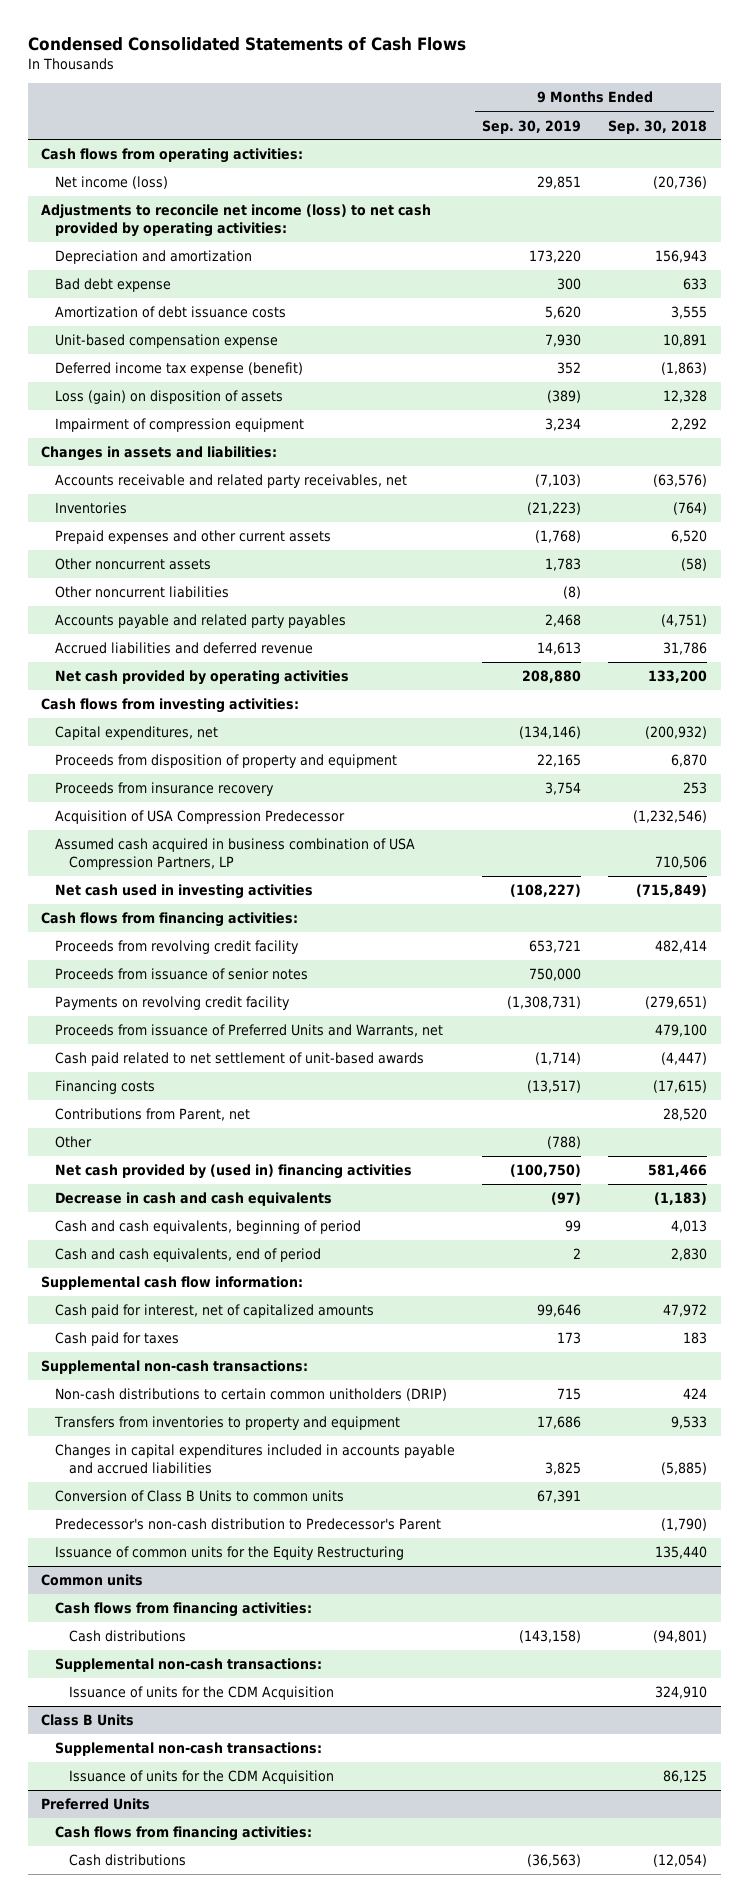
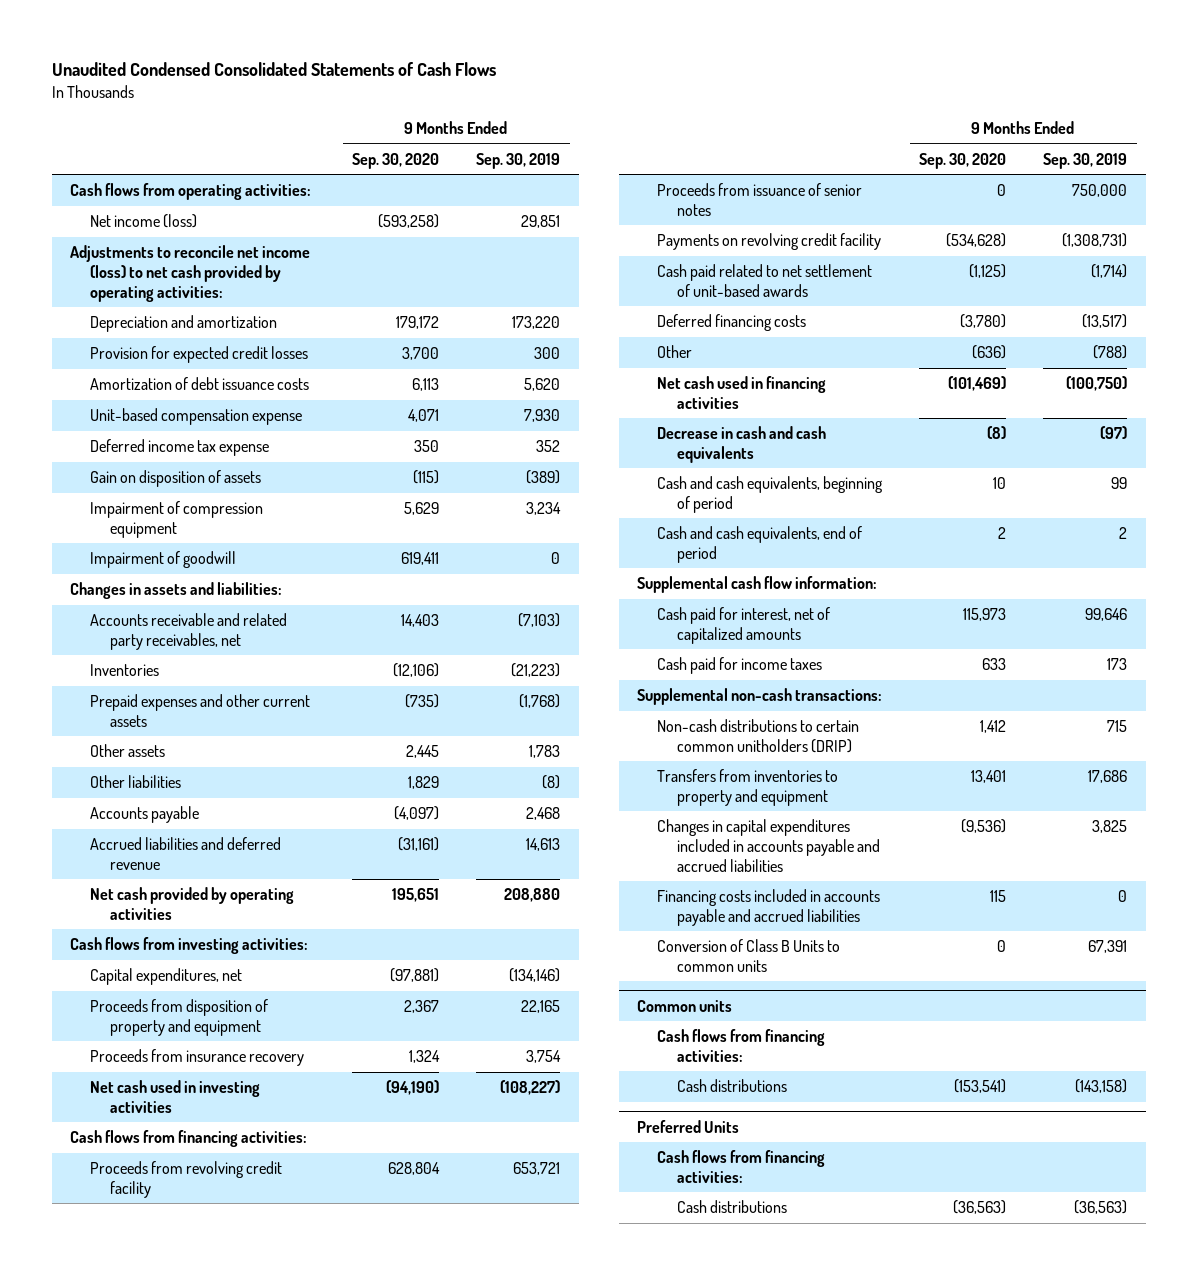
[27,36,466,51] Condensed Consolidated Statements of Cash Flows -> [51,62,496,77] Unaudited Condensed Consolidated Statements of Cash Flows
[608,119,708,134] Sep. 30, 2018 -> none
none -> [352,152,440,169] Sep. 30, 2020
[55,278,172,293] Bad debt expense -> none
none -> [90,346,309,364] Provision for expected credit losses
[55,362,304,377] Deferred income tax expense (benefit) -> [90,439,270,457] Deferred income tax expense
[55,390,284,405] Loss (gain) on disposition of assets -> [90,470,262,488] Gain on disposition of assets
none -> [90,551,237,569] Impairment of goodwill
[55,558,212,571] Other noncurrent assets -> [90,744,166,758] Other assets
[55,586,230,599] Other noncurrent liabilities -> [90,775,182,789] Other liabilities
[55,614,347,629] Accounts payable and related party payables -> [90,806,200,824] Accounts payable
[55,810,346,825] Acquisition of USA Compression Predecessor -> none
[55,838,416,870] Assumed cash acquired in business combination of USA Compression Partners, LP -> none
[55,1024,444,1038] Proceeds from issuance of Preferred Units and Warrants, net -> none
[55,1108,251,1122] Contributions from Parent, net -> none
[55,1080,156,1095] Financing costs -> [657,314,807,332] Deferred financing costs
[55,1164,413,1180] Net cash provided by (used in) financing activities -> [657,376,827,409] Net cash used in financing activities
[55,1332,180,1347] Cash paid for taxes -> [657,657,823,675] Cash paid for income taxes
none -> [657,889,881,926] Financing costs included in accounts payable and accrued liabilities
[55,1518,442,1531] Predecessor's non-cash distribution to Predecessor's Parent -> none
[55,1546,405,1561] Issuance of common units for the Equity Restructuring -> none
[55,1658,323,1673] Supplemental non-cash transactions: -> none
[69,1686,335,1701] Issuance of units for the CDM Acquisition -> none
[41,1714,135,1727] Class B Units -> none
[55,1742,323,1757] Supplemental non-cash transactions: -> none
[69,1770,335,1785] Issuance of units for the CDM Acquisition -> none

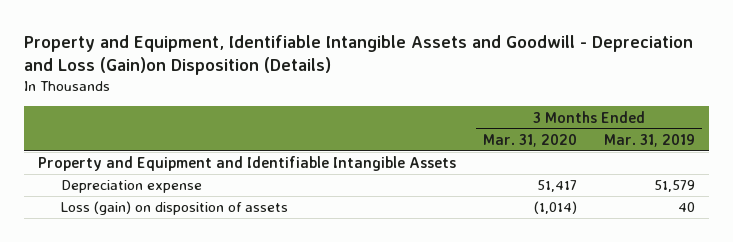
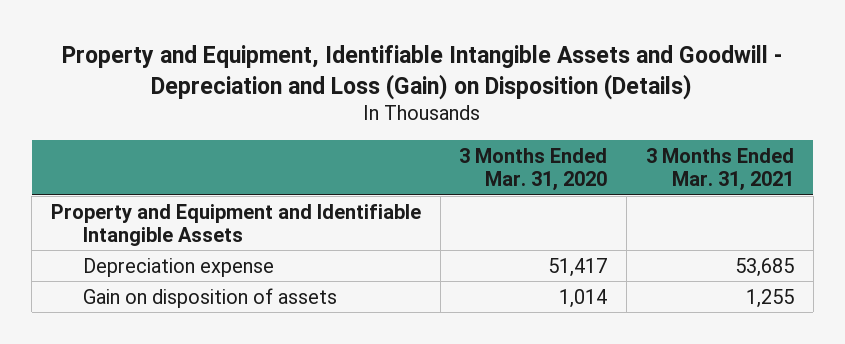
[24,34,694,75] Property and Equipment, Identifiable Intangible Assets and Goodwill - Depreciation and Loss (Gain)on Disposition (Details) -> [62,44,783,100] Property and Equipment, Identifiable Intangible Assets and Goodwill - Depreciation and Loss (Gain) on Disposition (Details)
[604,133,696,147] Mar. 31, 2019 -> none
none -> [645,147,794,191] 3 Months Ended Mar. 31, 2021
[60,201,288,216] Loss (gain) on disposition of assets -> [82,287,337,308] Gain on disposition of assets
[533,201,577,215] (1,014) -> [559,288,608,308] 1,014

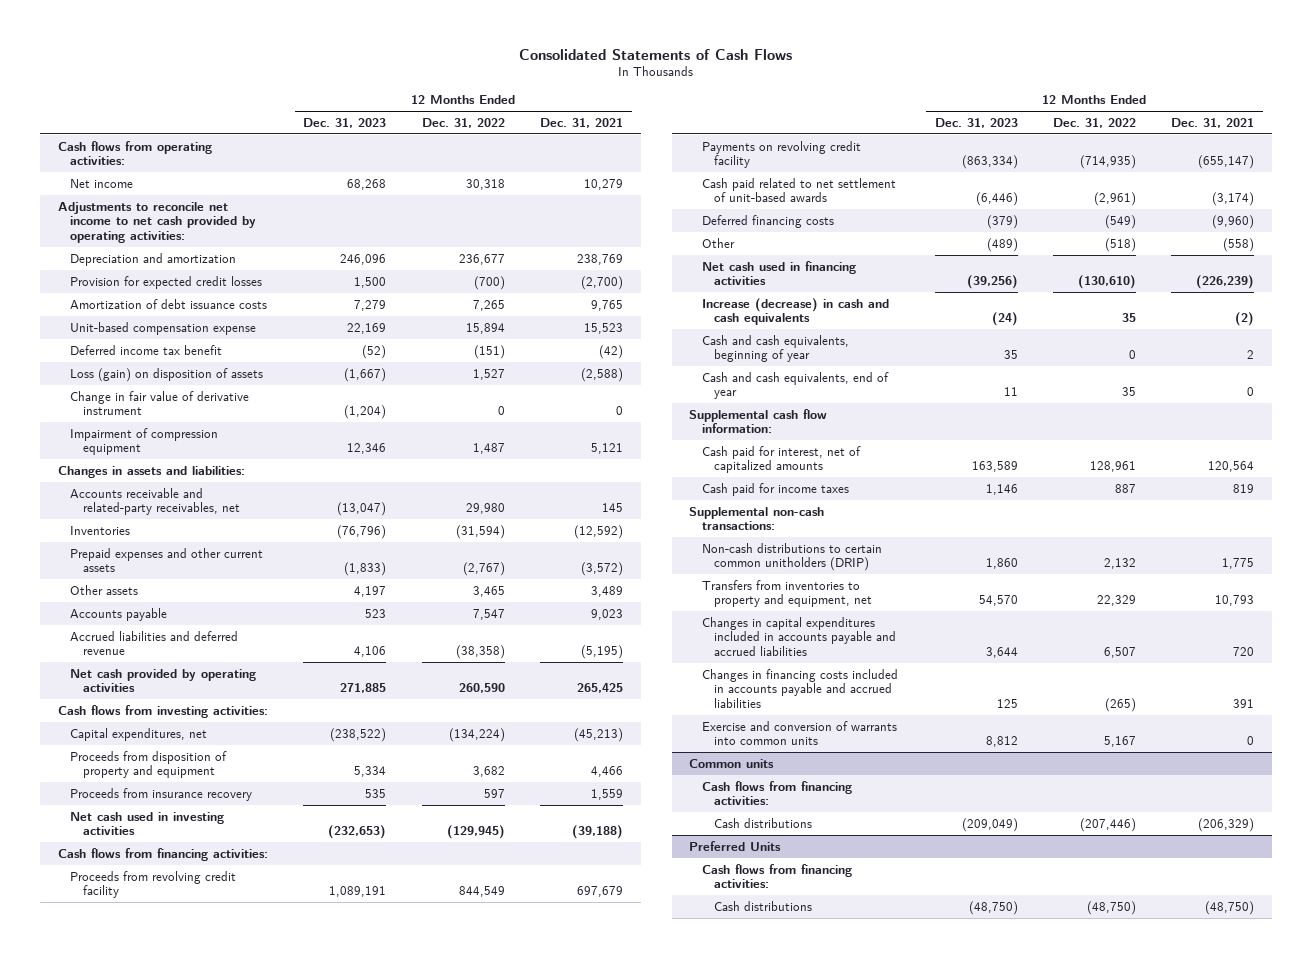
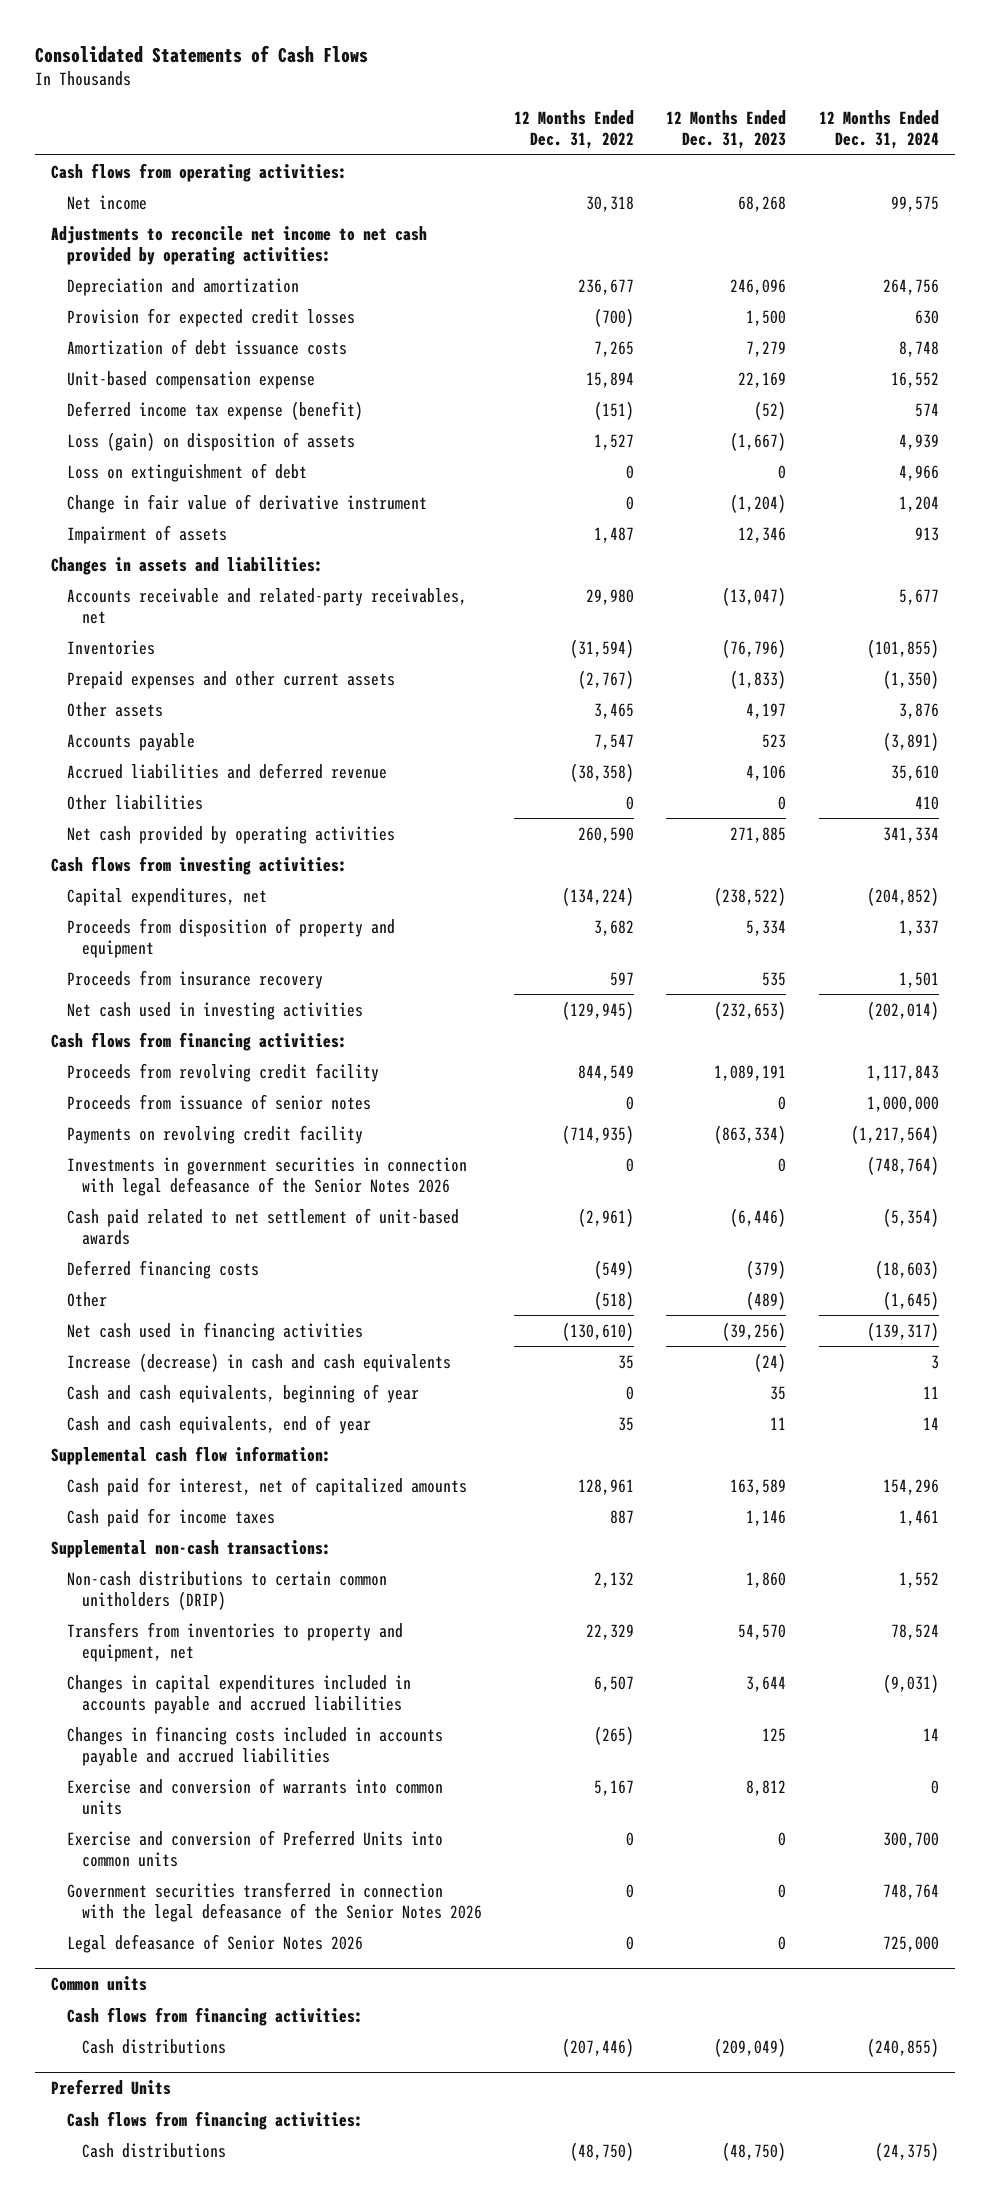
[539,118,623,129] Dec. 31, 2021 -> none
none -> [818,110,939,150] 12 Months Ended Dec. 31, 2024
[70,344,223,355] Deferred income tax benefit -> [66,400,363,420] Deferred income tax expense (benefit)
none -> [66,462,307,482] Loss on extinguishment of debt
[70,427,219,456] Impairment of compression equipment -> [66,524,227,544] Impairment of assets
none -> [66,794,203,810] Other liabilities
none -> [66,1093,371,1110] Proceeds from issuance of senior notes
none -> [66,1156,467,1196] Investments in government securities in connection with legal defeasance of the Senior Notes 2026
none -> [66,1829,443,1867] Exercise and conversion of Preferred Units into common units
none -> [66,1881,482,1922] Government securities transferred in connection with the legal defeasance of the Senior Notes 2026
none -> [66,1933,363,1953] Legal defeasance of Senior Notes 2026

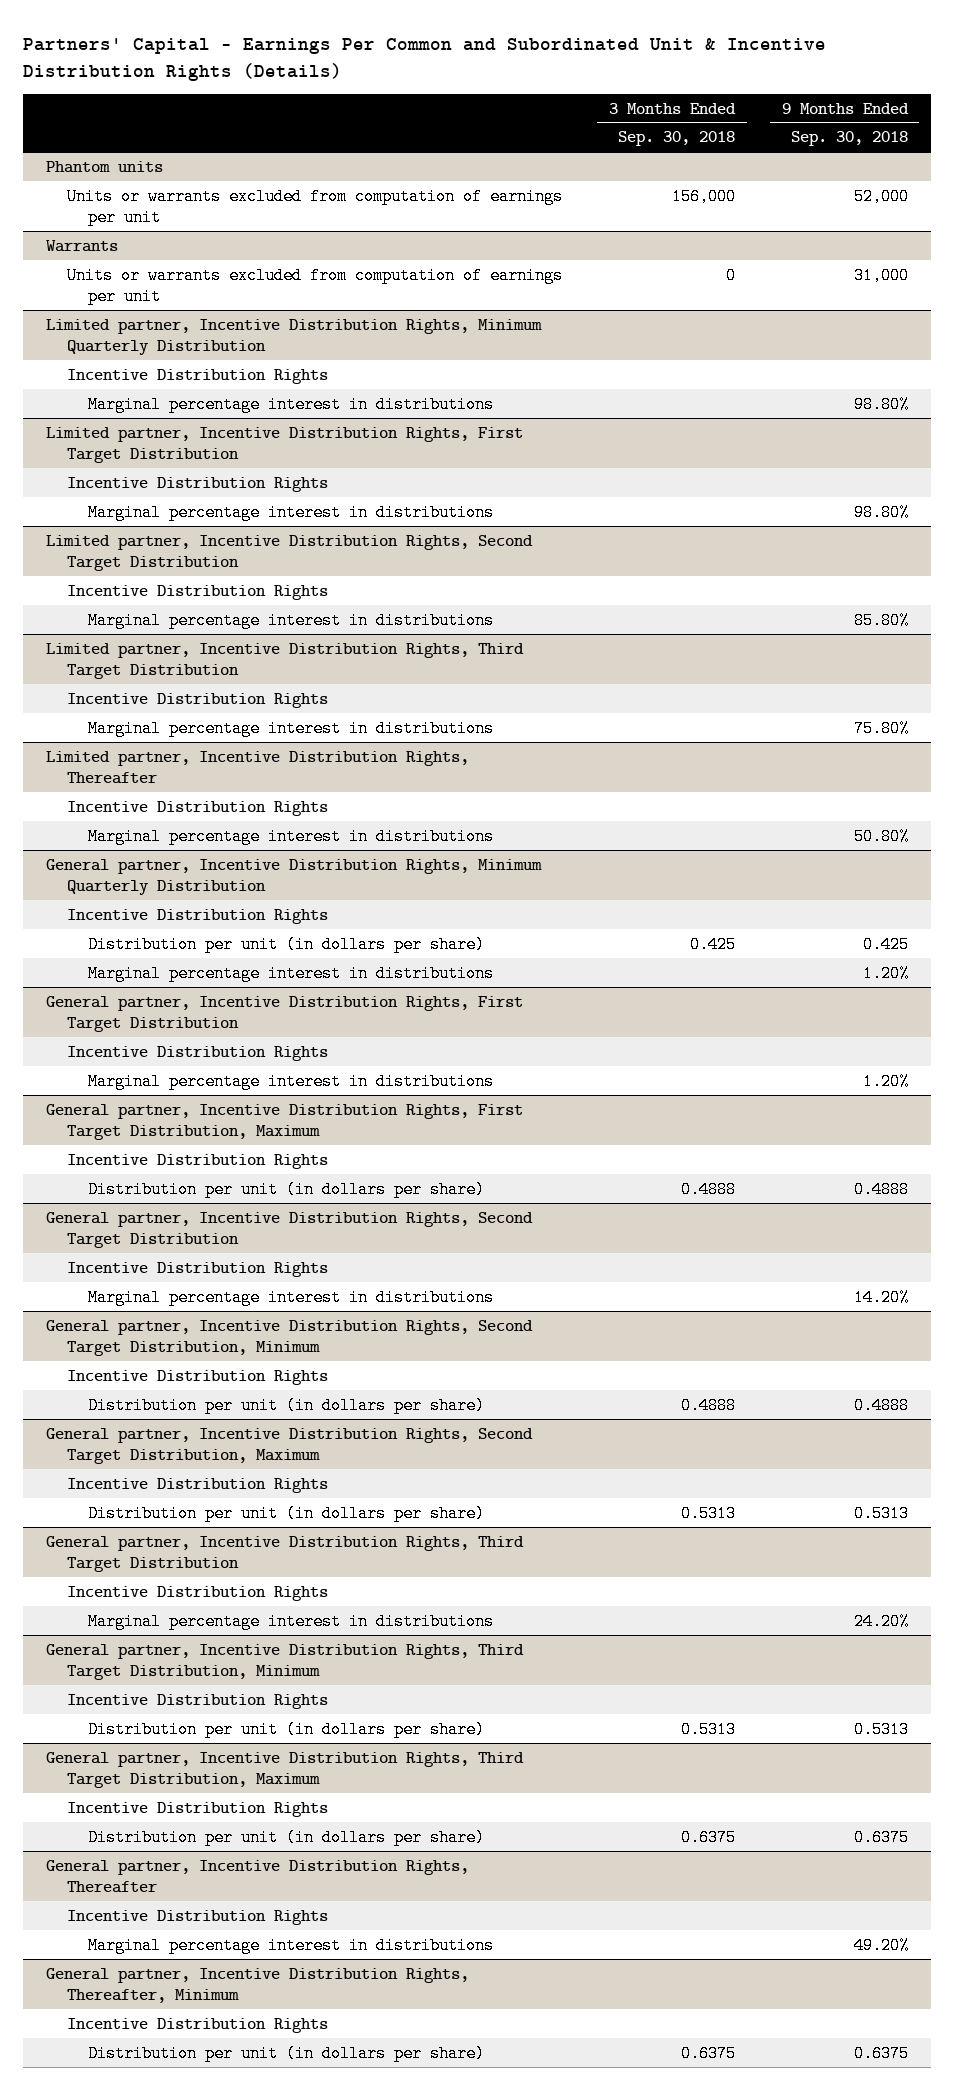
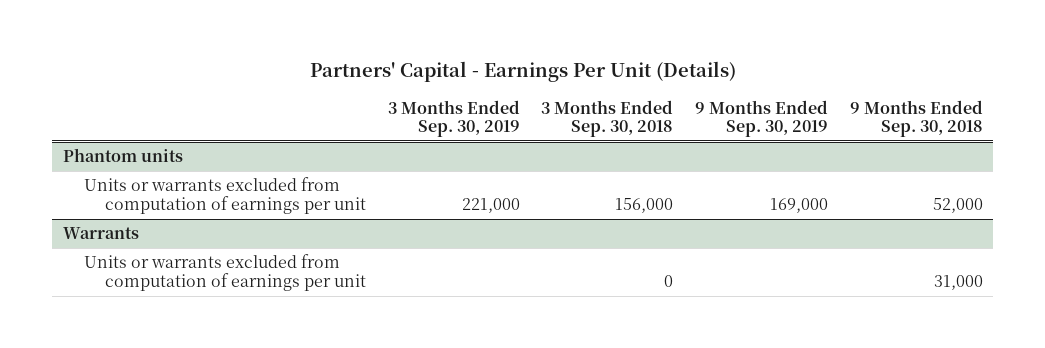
[22,37,826,81] Partners' Capital - Earnings Per Common and Subordinated Unit & Incentive Distribution Rights (Details) -> [309,60,736,82] Partners' Capital - Earnings Per Unit (Details)
none -> [387,99,520,138] 3 Months Ended Sep. 30, 2019
none -> [694,99,828,138] 9 Months Ended Sep. 30, 2019
[46,318,543,355] Limited partner, Incentive Distribution Rights, Minimum Quarterly Distribution -> none
[67,368,329,384] Incentive Distribution Rights -> none
[87,395,494,413] Marginal percentage interest in distributions -> none
[46,426,524,463] Limited partner, Incentive Distribution Rights, First Target Distribution -> none
[67,476,329,492] Incentive Distribution Rights -> none
[87,503,494,521] Marginal percentage interest in distributions -> none
[46,534,534,571] Limited partner, Incentive Distribution Rights, Second Target Distribution -> none
[67,584,329,600] Incentive Distribution Rights -> none
[87,611,494,629] Marginal percentage interest in distributions -> none
[46,642,525,679] Limited partner, Incentive Distribution Rights, Third Target Distribution -> none
[67,692,329,708] Incentive Distribution Rights -> none
[87,719,494,737] Marginal percentage interest in distributions -> none
[46,750,470,784] Limited partner, Incentive Distribution Rights, Thereafter -> none
[67,800,329,816] Incentive Distribution Rights -> none
[87,827,494,845] Marginal percentage interest in distributions -> none
[46,858,543,895] General partner, Incentive Distribution Rights, Minimum Quarterly Distribution -> none
[67,908,329,924] Incentive Distribution Rights -> none
[87,935,485,953] Distribution per unit (in dollars per share) -> none
[87,964,494,982] Marginal percentage interest in distributions -> none
[46,995,524,1032] General partner, Incentive Distribution Rights, First Target Distribution -> none
[67,1045,329,1061] Incentive Distribution Rights -> none
[87,1072,494,1090] Marginal percentage interest in distributions -> none
[46,1103,524,1140] General partner, Incentive Distribution Rights, First Target Distribution, Maximum -> none
[67,1153,329,1169] Incentive Distribution Rights -> none
[87,1180,485,1198] Distribution per unit (in dollars per share) -> none
[46,1211,534,1248] General partner, Incentive Distribution Rights, Second Target Distribution -> none
[67,1261,329,1277] Incentive Distribution Rights -> none
[87,1288,494,1306] Marginal percentage interest in distributions -> none
[46,1319,534,1356] General partner, Incentive Distribution Rights, Second Target Distribution, Minimum -> none
[67,1369,329,1385] Incentive Distribution Rights -> none
[87,1396,485,1414] Distribution per unit (in dollars per share) -> none
[46,1427,534,1464] General partner, Incentive Distribution Rights, Second Target Distribution, Maximum -> none
[67,1477,329,1493] Incentive Distribution Rights -> none
[87,1504,485,1522] Distribution per unit (in dollars per share) -> none
[46,1535,525,1572] General partner, Incentive Distribution Rights, Third Target Distribution -> none
[67,1585,329,1601] Incentive Distribution Rights -> none
[87,1612,494,1630] Marginal percentage interest in distributions -> none
[46,1643,525,1680] General partner, Incentive Distribution Rights, Third Target Distribution, Minimum -> none
[67,1693,329,1709] Incentive Distribution Rights -> none
[87,1720,485,1738] Distribution per unit (in dollars per share) -> none
[46,1751,525,1788] General partner, Incentive Distribution Rights, Third Target Distribution, Maximum -> none
[67,1801,329,1817] Incentive Distribution Rights -> none
[87,1828,485,1846] Distribution per unit (in dollars per share) -> none
[46,1859,470,1893] General partner, Incentive Distribution Rights, Thereafter -> none
[67,1909,329,1925] Incentive Distribution Rights -> none
[87,1936,494,1954] Marginal percentage interest in distributions -> none
[46,1967,470,2003] General partner, Incentive Distribution Rights, Thereafter, Minimum -> none
[67,2017,329,2033] Incentive Distribution Rights -> none
[87,2044,485,2062] Distribution per unit (in dollars per share) -> none

